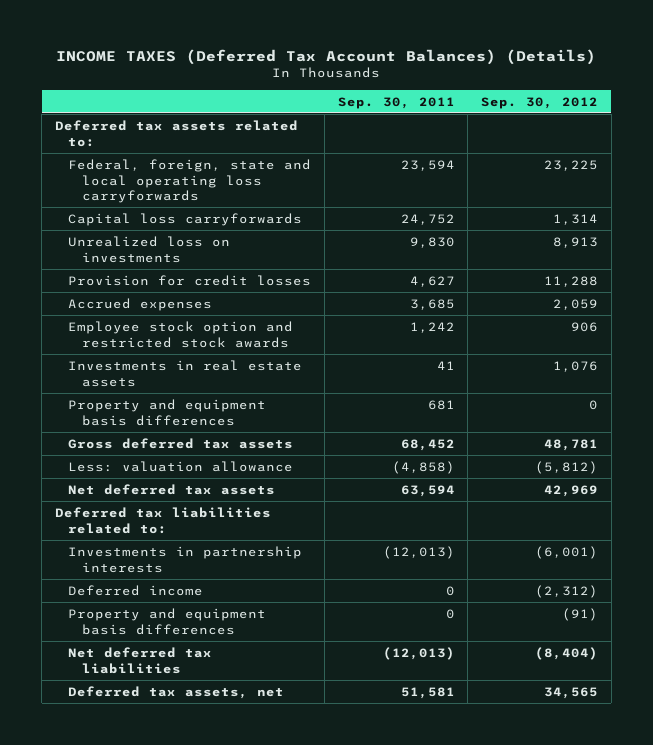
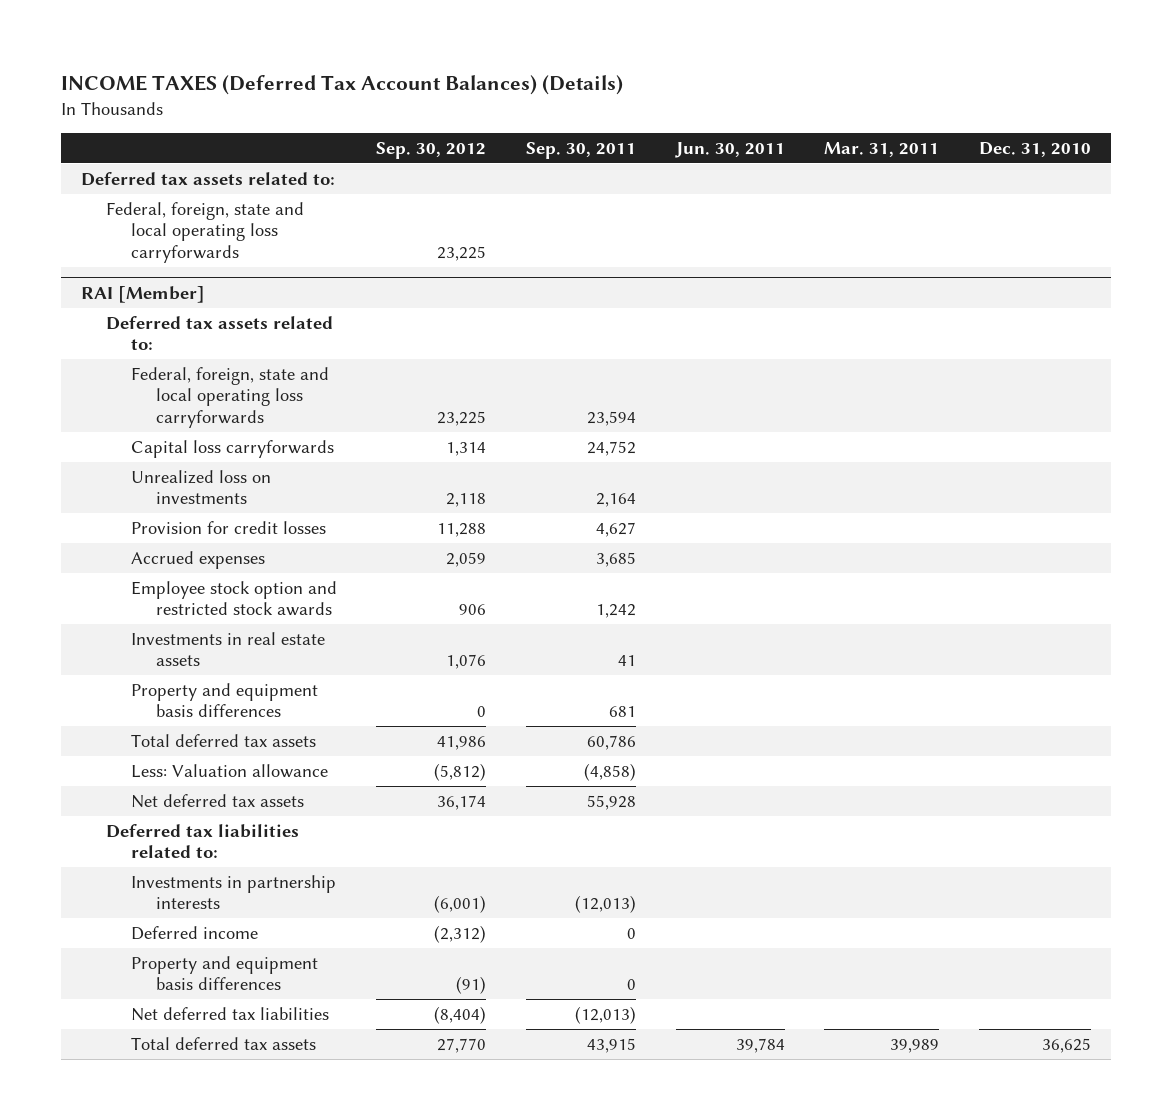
none -> [674,141,785,158] Jun. 30, 2011
none -> [824,141,940,157] Mar. 31, 2011
none -> [978,141,1091,157] Dec. 31, 2010
none -> [105,201,304,263] Federal, foreign, state and local operating loss carryforwards
none -> [81,285,206,303] RAI [Member]
none -> [105,315,333,351] Deferred tax assets related to:
[409,236,455,248] 9,830 -> [595,493,636,508] 2,164
[552,236,598,248] 8,913 -> [446,493,487,508] 2,118
[68,437,294,449] Gross deferred tax assets -> [130,733,316,747] Total deferred tax assets
[400,438,455,451] 68,452 -> [586,734,636,750] 60,786
[543,438,598,451] 48,781 -> [437,735,487,750] 41,986
[68,460,294,472] Less: valuation allowance -> [130,763,328,778] Less: Valuation allowance
[400,484,455,497] 63,594 -> [586,794,636,810] 55,928
[543,484,598,497] 42,969 -> [437,794,487,810] 36,174
[68,685,285,699] Deferred tax assets, net -> [130,1036,316,1050] Total deferred tax assets
[400,686,455,699] 51,581 -> [586,1037,636,1053] 43,915
[543,686,598,699] 34,565 -> [437,1037,487,1053] 27,770

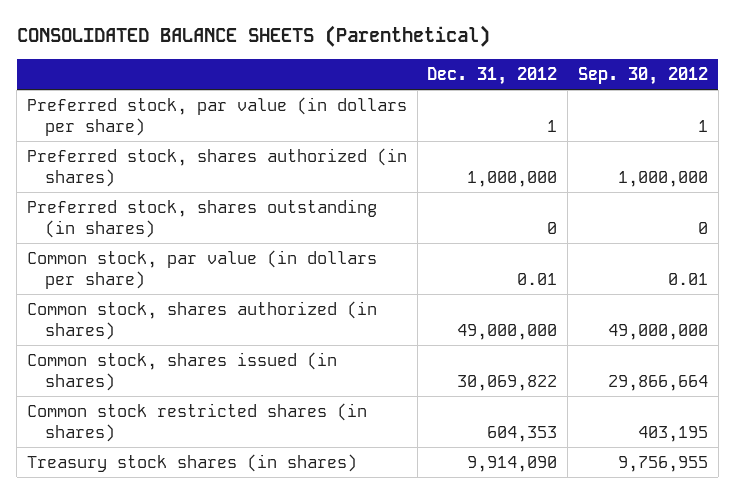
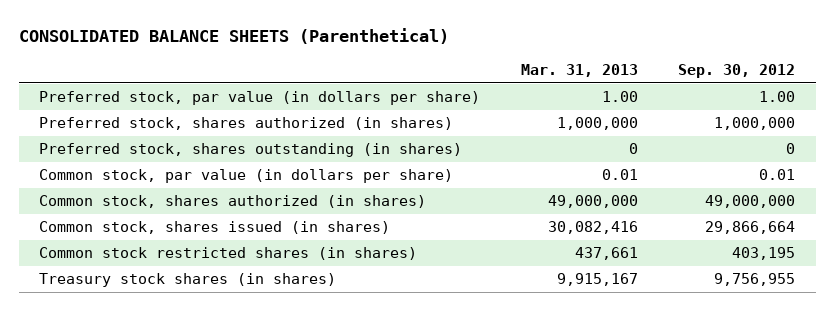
[427,66,558,85] Dec. 31, 2012 -> none
none -> [520,64,638,78] Mar. 31, 2013
[697,119,708,132] 1 -> [759,91,796,103] 1.00

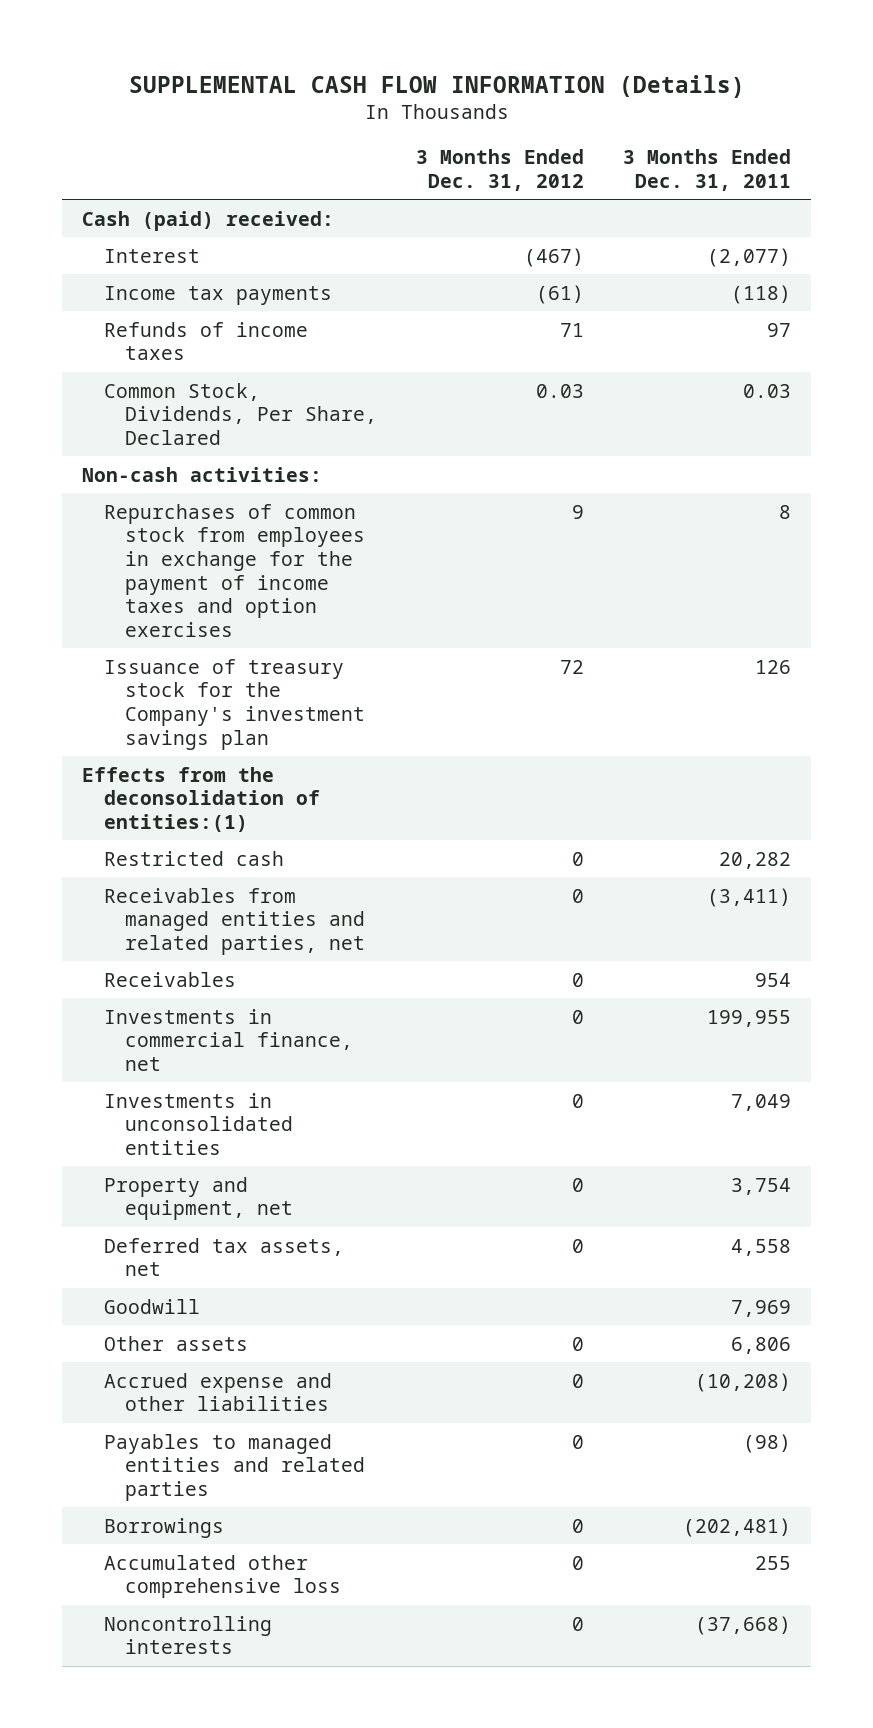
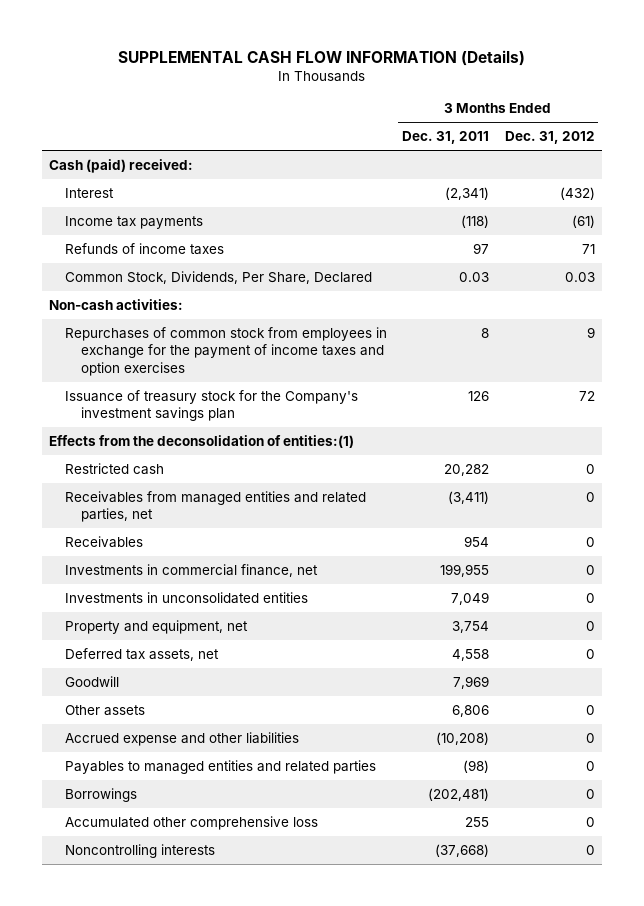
[524,247,585,267] (467) -> [559,186,595,200] (432)
[707,247,792,267] (2,077) -> [445,186,490,200] (2,341)

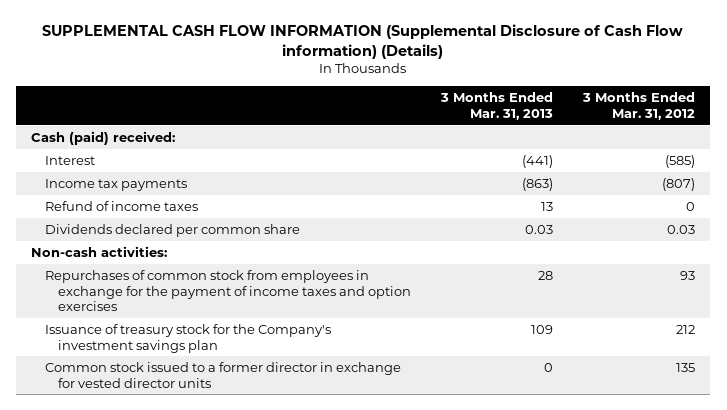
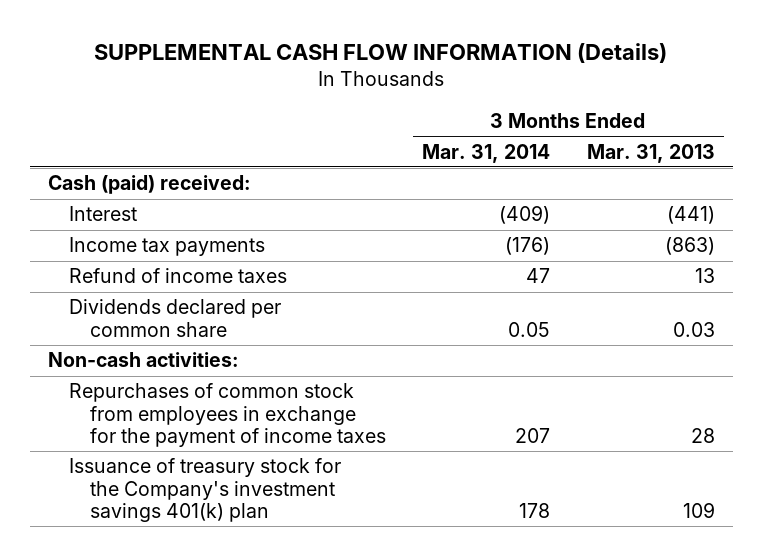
[42,24,684,60] SUPPLEMENTAL CASH FLOW INFORMATION (Supplemental Disclosure of Cash Flow information) (Details) -> [94,43,668,64] SUPPLEMENTAL CASH FLOW INFORMATION (Details)
[582,92,696,120] 3 Months Ended Mar. 31, 2012 -> none
none -> [422,143,551,163] Mar. 31, 2014
[44,361,401,388] Common stock issued to a former director in exchange for vested director units -> none
[44,269,412,312] Repurchases of common stock from employees in exchange for the payment of income taxes and option exercises -> [69,383,387,448] Repurchases of common stock from employees in exchange for the payment of income taxes
[44,323,331,353] Issuance of treasury stock for the Company's investment savings plan -> [69,458,342,523] Issuance of treasury stock for the Company's investment savings 401(k) plan

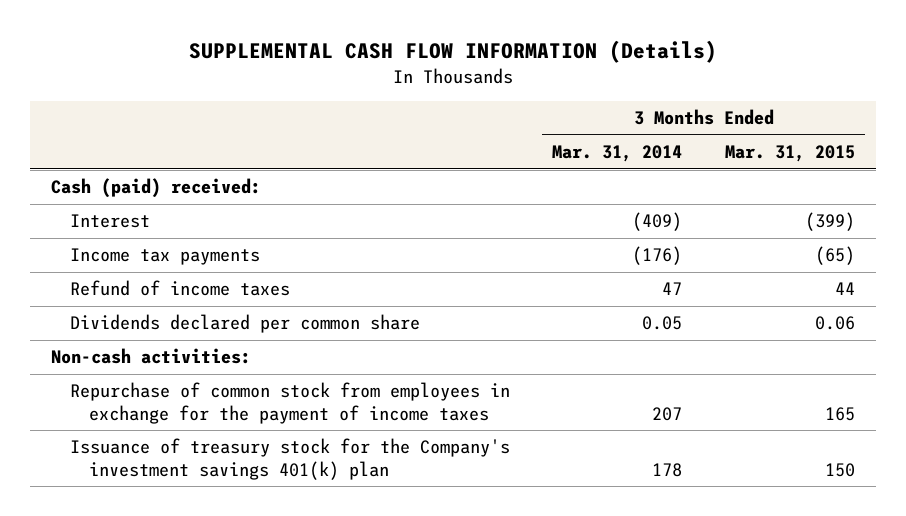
[586,143,715,163] Mar. 31, 2013 -> none
none -> [724,145,855,163] Mar. 31, 2015
[69,383,387,448] Repurchases of common stock from employees in exchange for the payment of income taxes -> [69,382,510,424] Repurchase of common stock from employees in exchange for the payment of income taxes

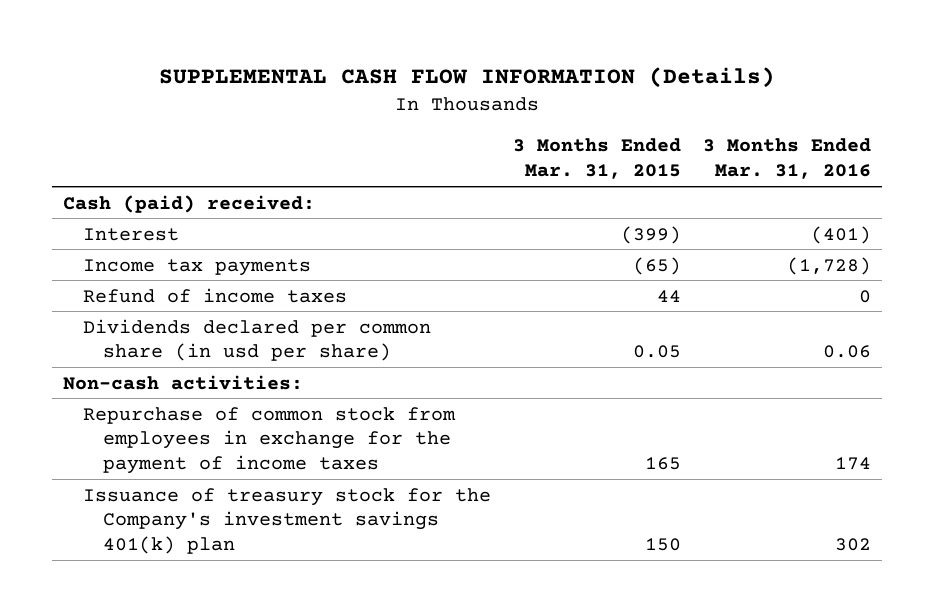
[552,145,683,163] Mar. 31, 2014 -> none
none -> [702,138,871,180] 3 Months Ended Mar. 31, 2016
[69,314,420,334] Dividends declared per common share -> [83,318,432,362] Dividends declared per common share (in usd per share)
[814,316,855,331] 0.06 -> [632,345,681,359] 0.05

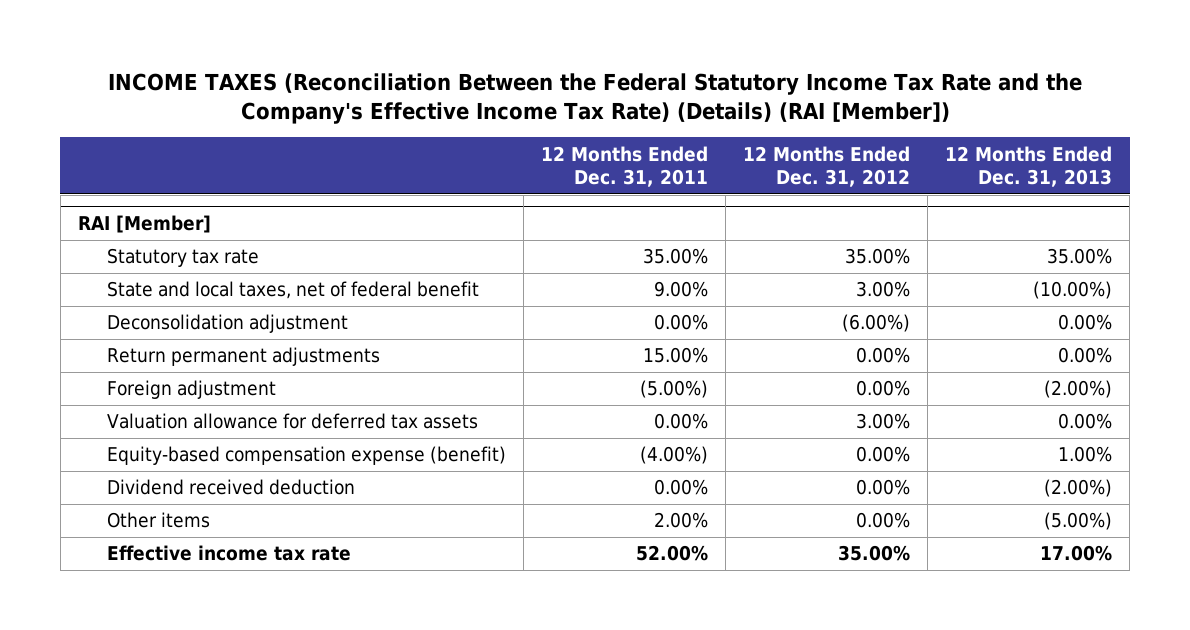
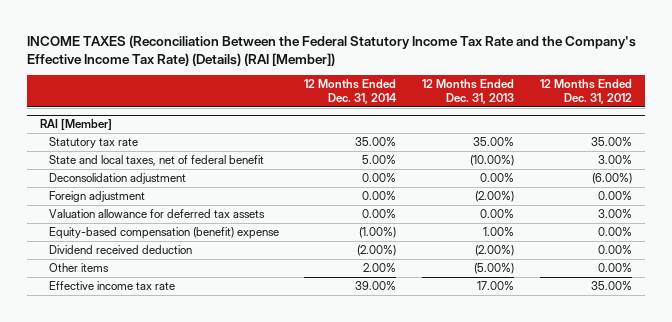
[540,145,708,188] 12 Months Ended Dec. 31, 2011 -> none
none -> [304,79,398,105] 12 Months Ended Dec. 31, 2014
[106,347,380,367] Return permanent adjustments -> none
[106,446,506,466] Equity-based compensation expense (benefit) -> [48,227,279,240] Equity-based compensation (benefit) expense

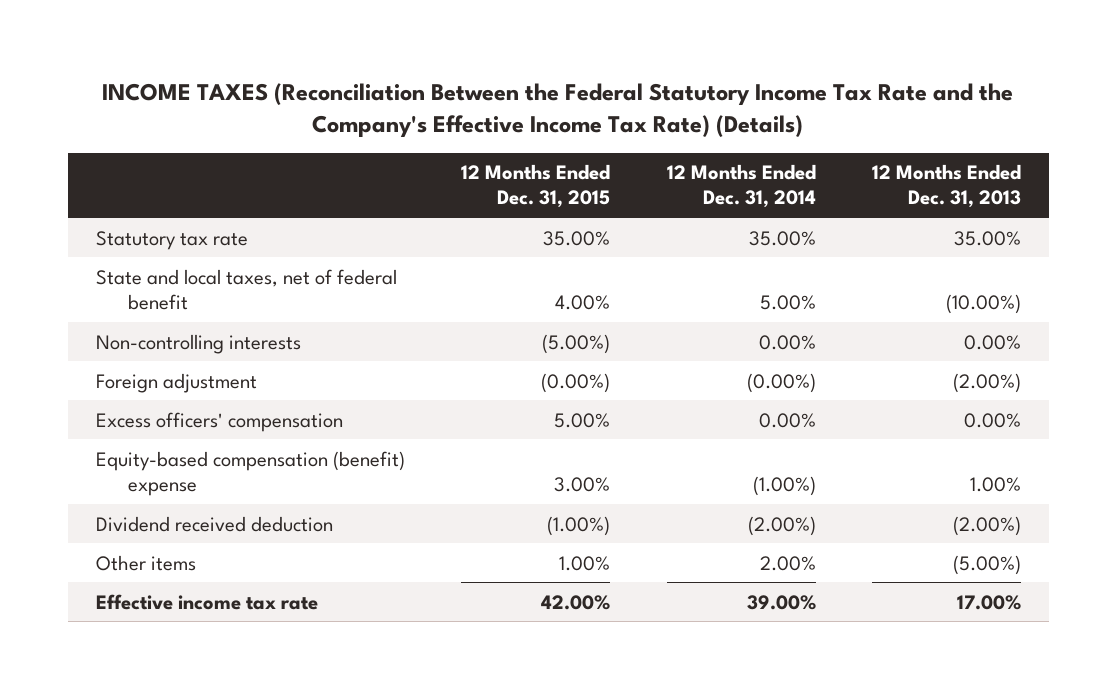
[27,34,637,66] INCOME TAXES (Reconciliation Between the Federal Statutory Income Tax Rate and the Company's Effective Income Tax Rate) (Details) (RAI [Member]) -> [102,82,1014,137] INCOME TAXES (Reconciliation Between the Federal Statutory Income Tax Rate and the Company's Effective Income Tax Rate) (Details)
[539,79,632,105] 12 Months Ended Dec. 31, 2012 -> none
none -> [461,164,611,209] 12 Months Ended Dec. 31, 2015
[40,119,113,131] RAI [Member] -> none
[48,173,186,185] Deconsolidation adjustment -> none
[48,209,265,219] Valuation allowance for deferred tax assets -> none
none -> [95,333,301,354] Non-controlling interests
[362,191,397,201] 0.00% -> [746,372,816,393] (0.00%)
none -> [95,411,343,432] Excess officers' compensation

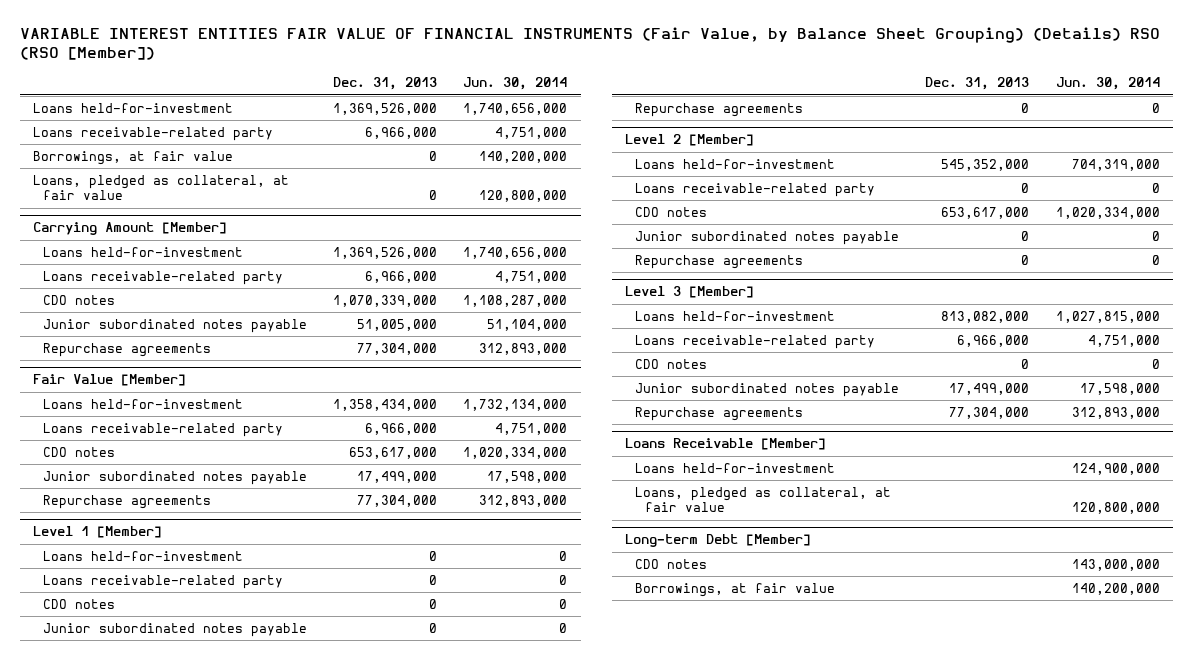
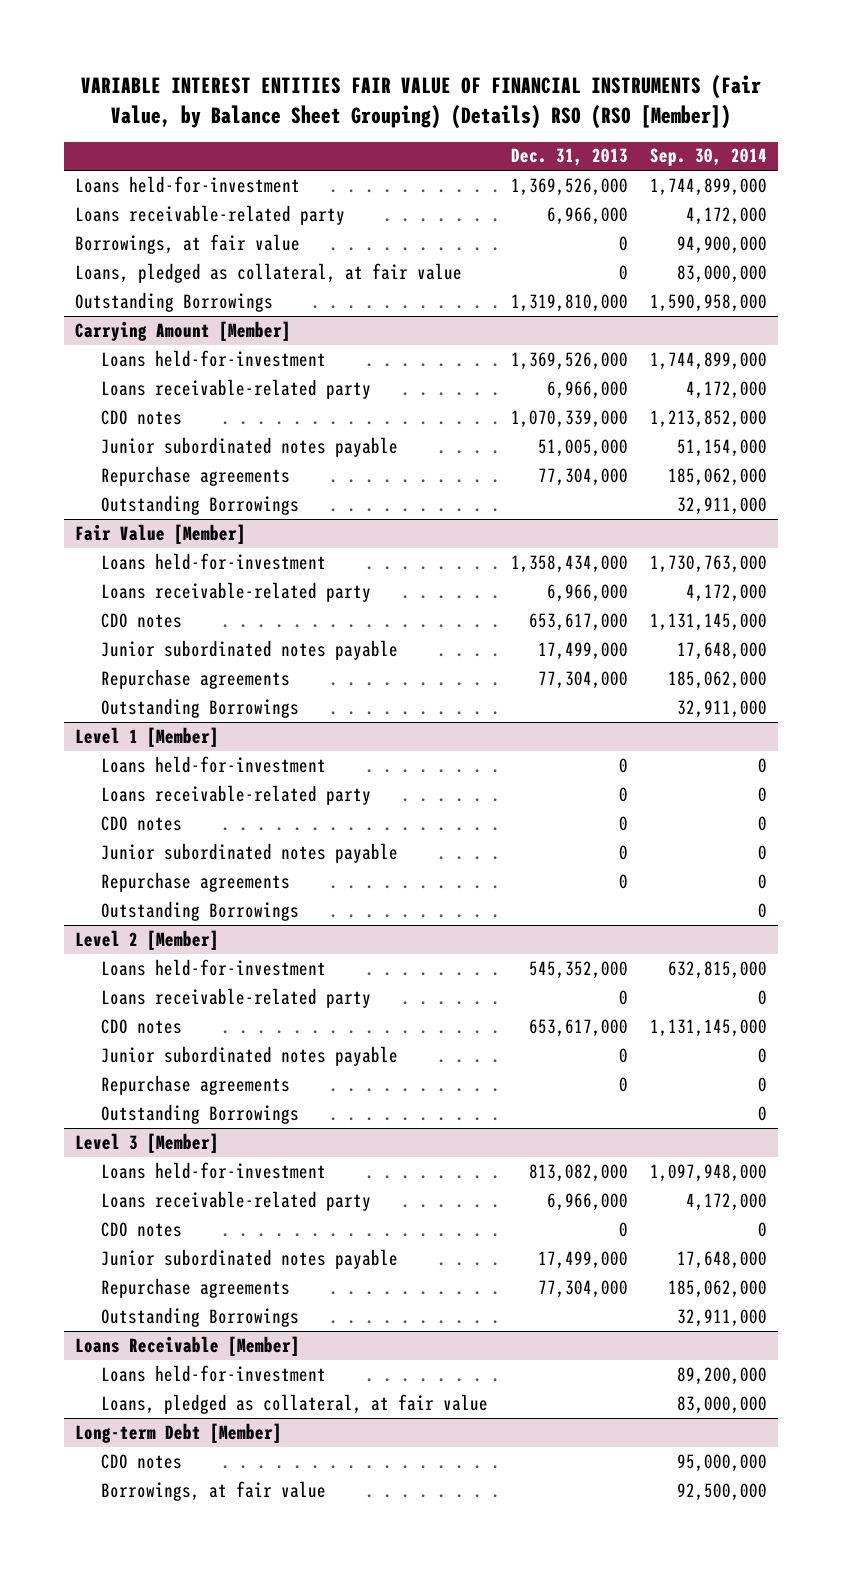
[463,77,568,91] Jun. 30, 2014 -> none
none -> [649,148,767,167] Sep. 30, 2014
none -> [74,291,273,312] Outstanding Borrowings
none -> [101,494,300,515] Outstanding Borrowings
none -> [101,697,300,718] Outstanding Borrowings
none -> [101,900,300,921] Outstanding Borrowings
none -> [101,1103,300,1124] Outstanding Borrowings
none -> [101,1306,300,1327] Outstanding Borrowings

